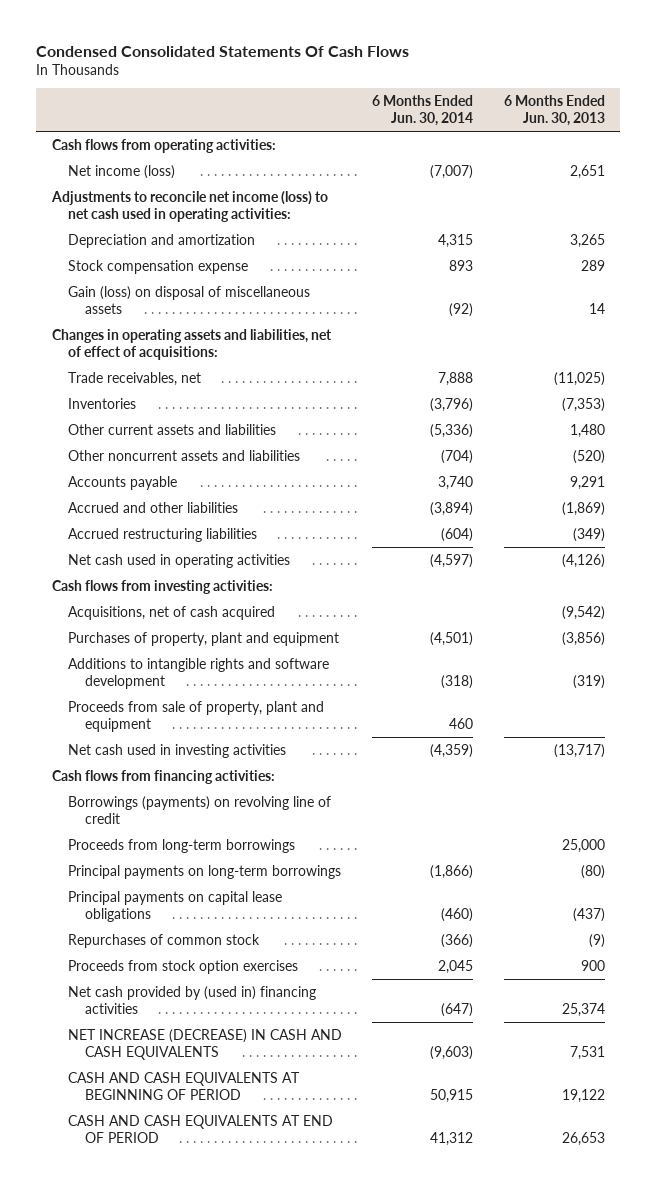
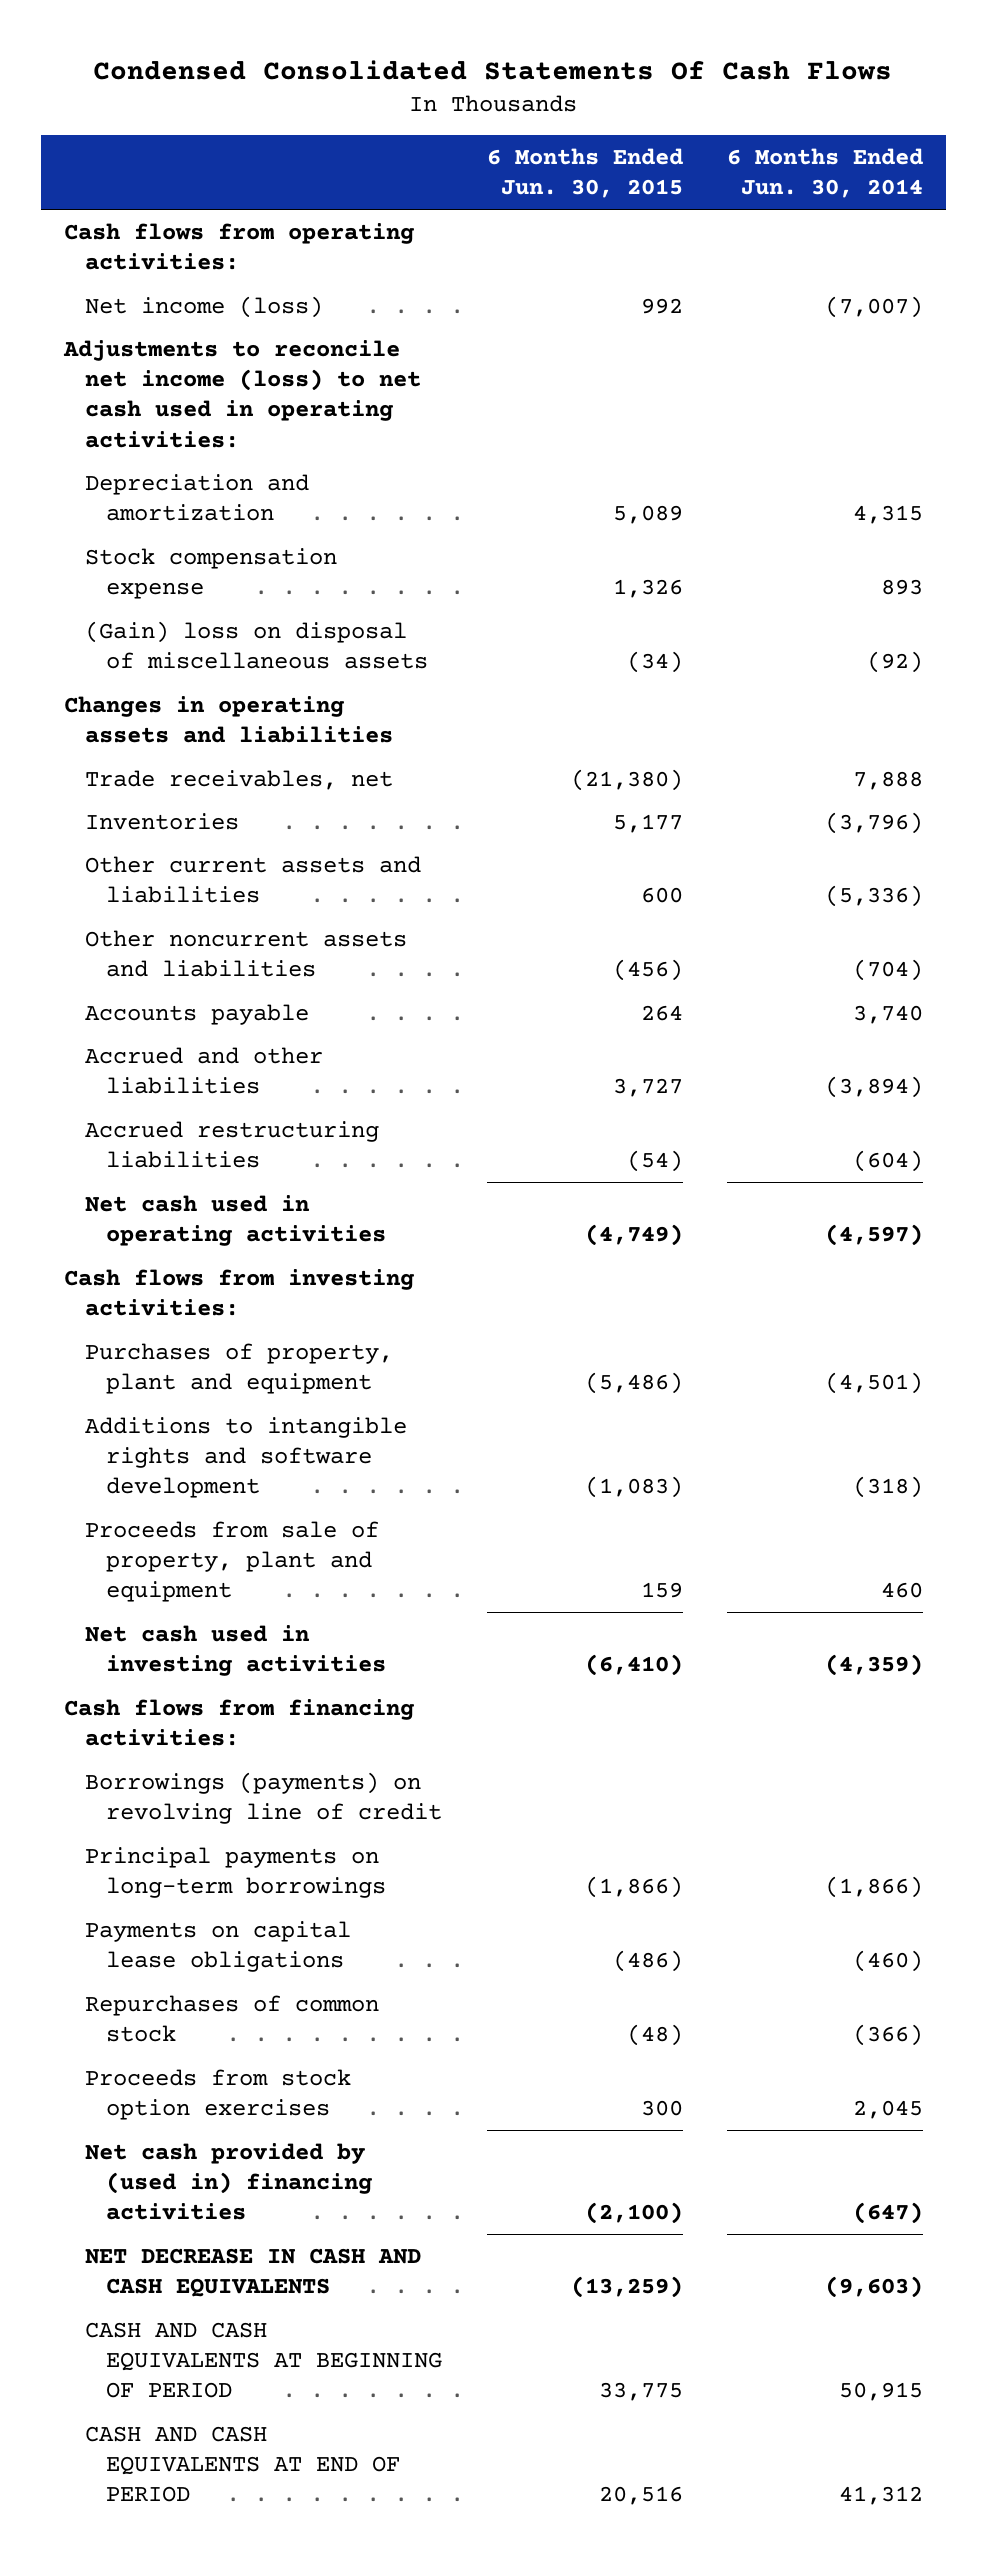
[503,95,605,127] 6 Months Ended Jun. 30, 2013 -> none
none -> [486,148,683,199] 6 Months Ended Jun. 30, 2015
[68,285,311,314] Gain (loss) on disposal of miscellaneous assets -> [84,620,428,670] (Gain) loss on disposal of miscellaneous assets
[51,328,332,360] Changes in operating assets and liabilities, net of effect of acquisitions: -> [63,695,393,744] Changes in operating assets and liabilities
[68,605,276,620] Acquisitions, net of cash acquired -> none
[68,838,296,853] Proceeds from long-term borrowings -> none
[68,890,283,922] Principal payments on capital lease obligations -> [84,1920,351,1973] Payments on capital lease obligations
[68,1028,343,1060] NET INCREASE (DECREASE) IN CASH AND CASH EQUIVALENTS -> [84,2247,421,2298] NET DECREASE IN CASH AND CASH EQUIVALENTS

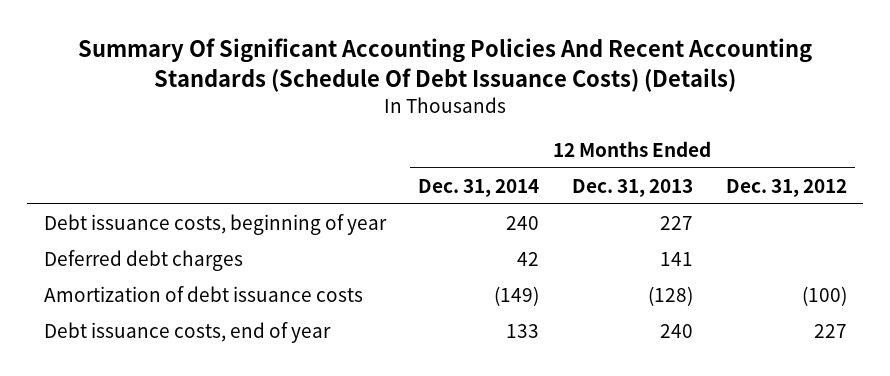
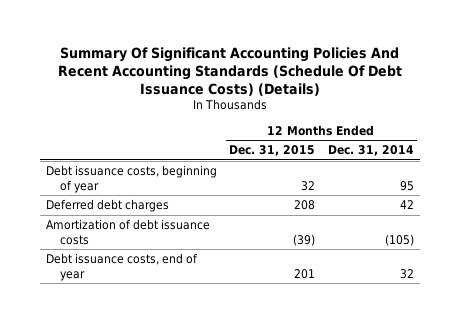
[571,178,693,197] Dec. 31, 2013 -> none
[725,178,847,197] Dec. 31, 2012 -> none
none -> [229,145,316,157] Dec. 31, 2015
[506,215,540,230] 240 -> [399,180,414,191] 95
[494,285,540,306] (149) -> [384,233,414,246] (105)
[506,323,540,338] 133 -> [399,268,414,279] 32

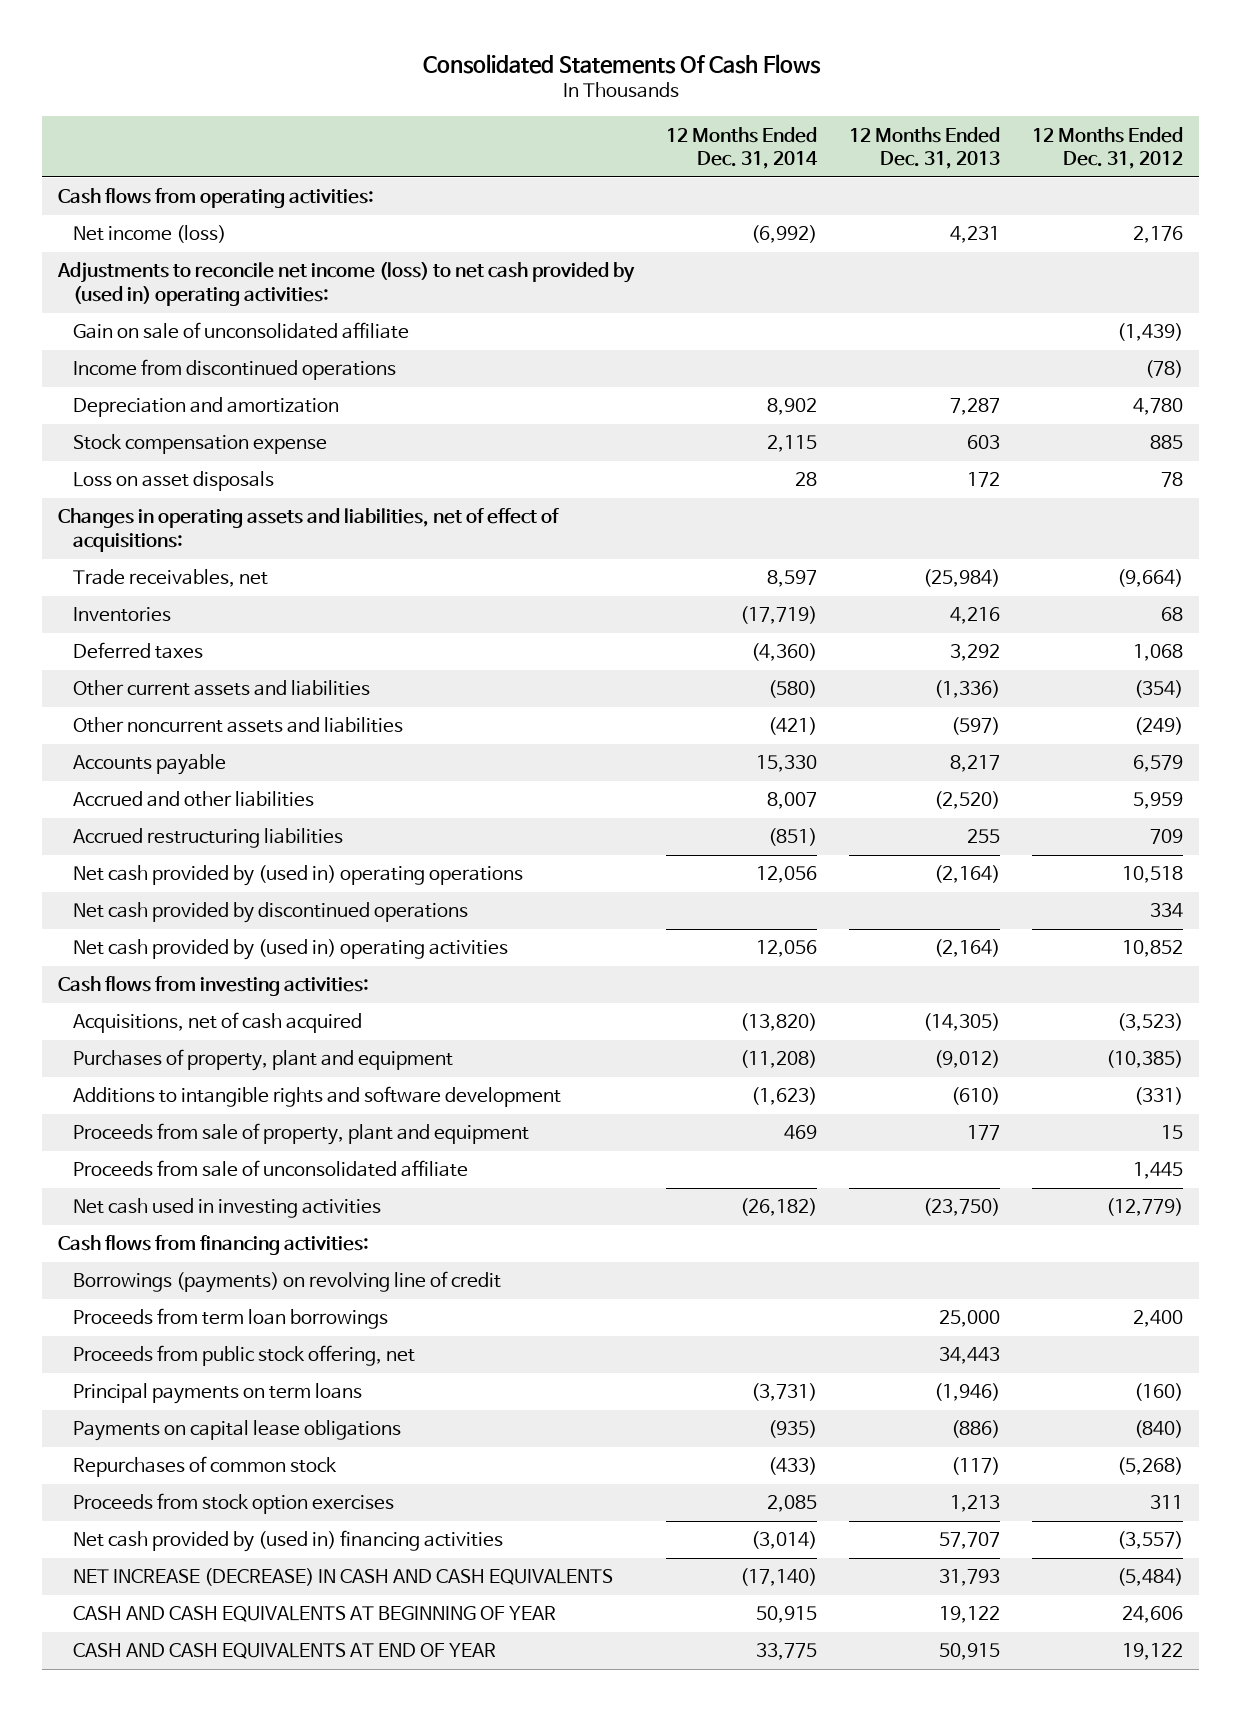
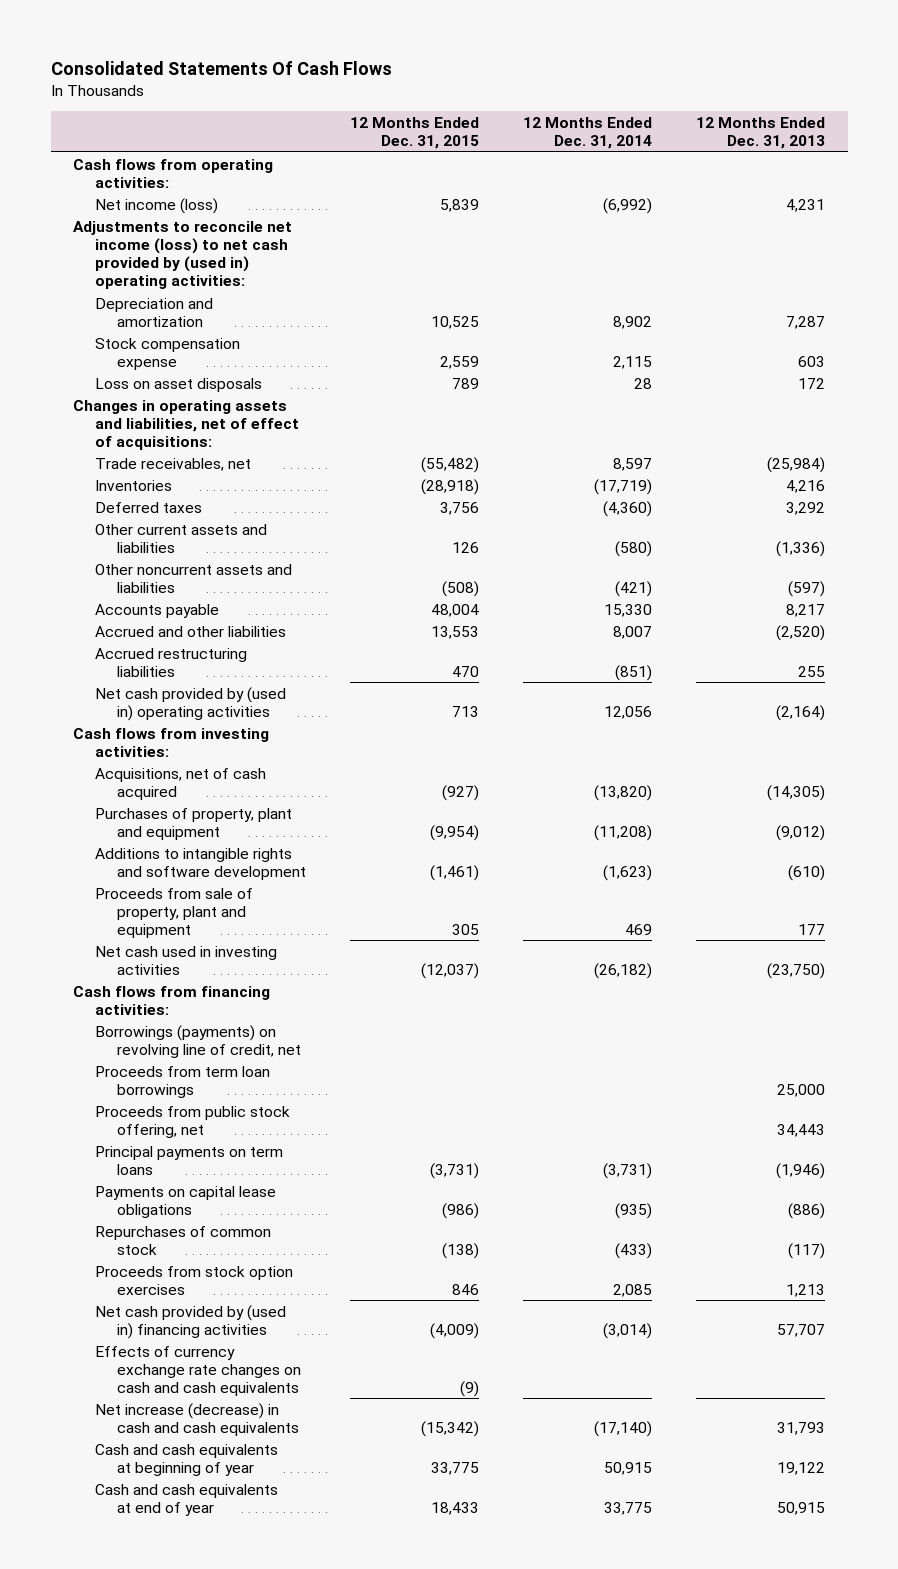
[1032,126,1184,170] 12 Months Ended Dec. 31, 2012 -> none
none -> [350,117,480,150] 12 Months Ended Dec. 31, 2015
[73,322,410,340] Gain on sale of unconsolidated affiliate -> none
[73,359,397,381] Income from discontinued operations -> none
[73,865,524,887] Net cash provided by (used in) operating operations -> none
[73,902,469,924] Net cash provided by discontinued operations -> none
[73,1160,469,1178] Proceeds from sale of unconsolidated affiliate -> none
[73,1271,502,1294] Borrowings (payments) on revolving line of credit -> [94,1024,301,1058] Borrowings (payments) on revolving line of credit, net
none -> [94,1345,301,1396] Effects of currency exchange rate changes on cash and cash equivalents
[73,1568,614,1587] NET INCREASE (DECREASE) IN CASH AND CASH EQUIVALENTS -> [94,1402,299,1436] Net increase (decrease) in cash and cash equivalents
[73,1606,557,1623] CASH AND CASH EQUIVALENTS AT BEGINNING OF YEAR -> [94,1443,278,1476] Cash and cash equivalents at beginning of year
[73,1643,497,1660] CASH AND CASH EQUIVALENTS AT END OF YEAR -> [94,1483,278,1516] Cash and cash equivalents at end of year

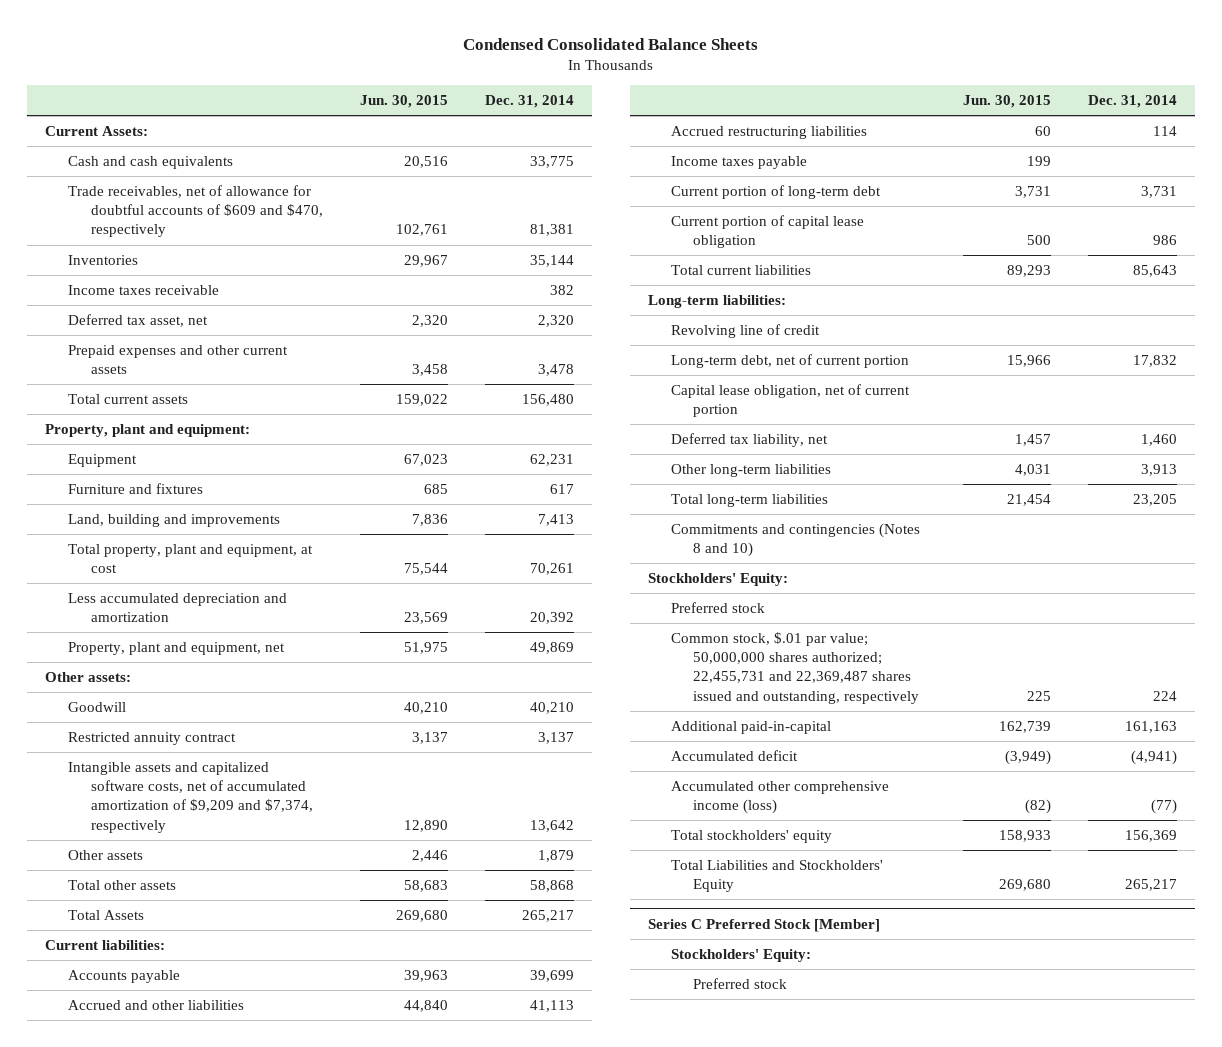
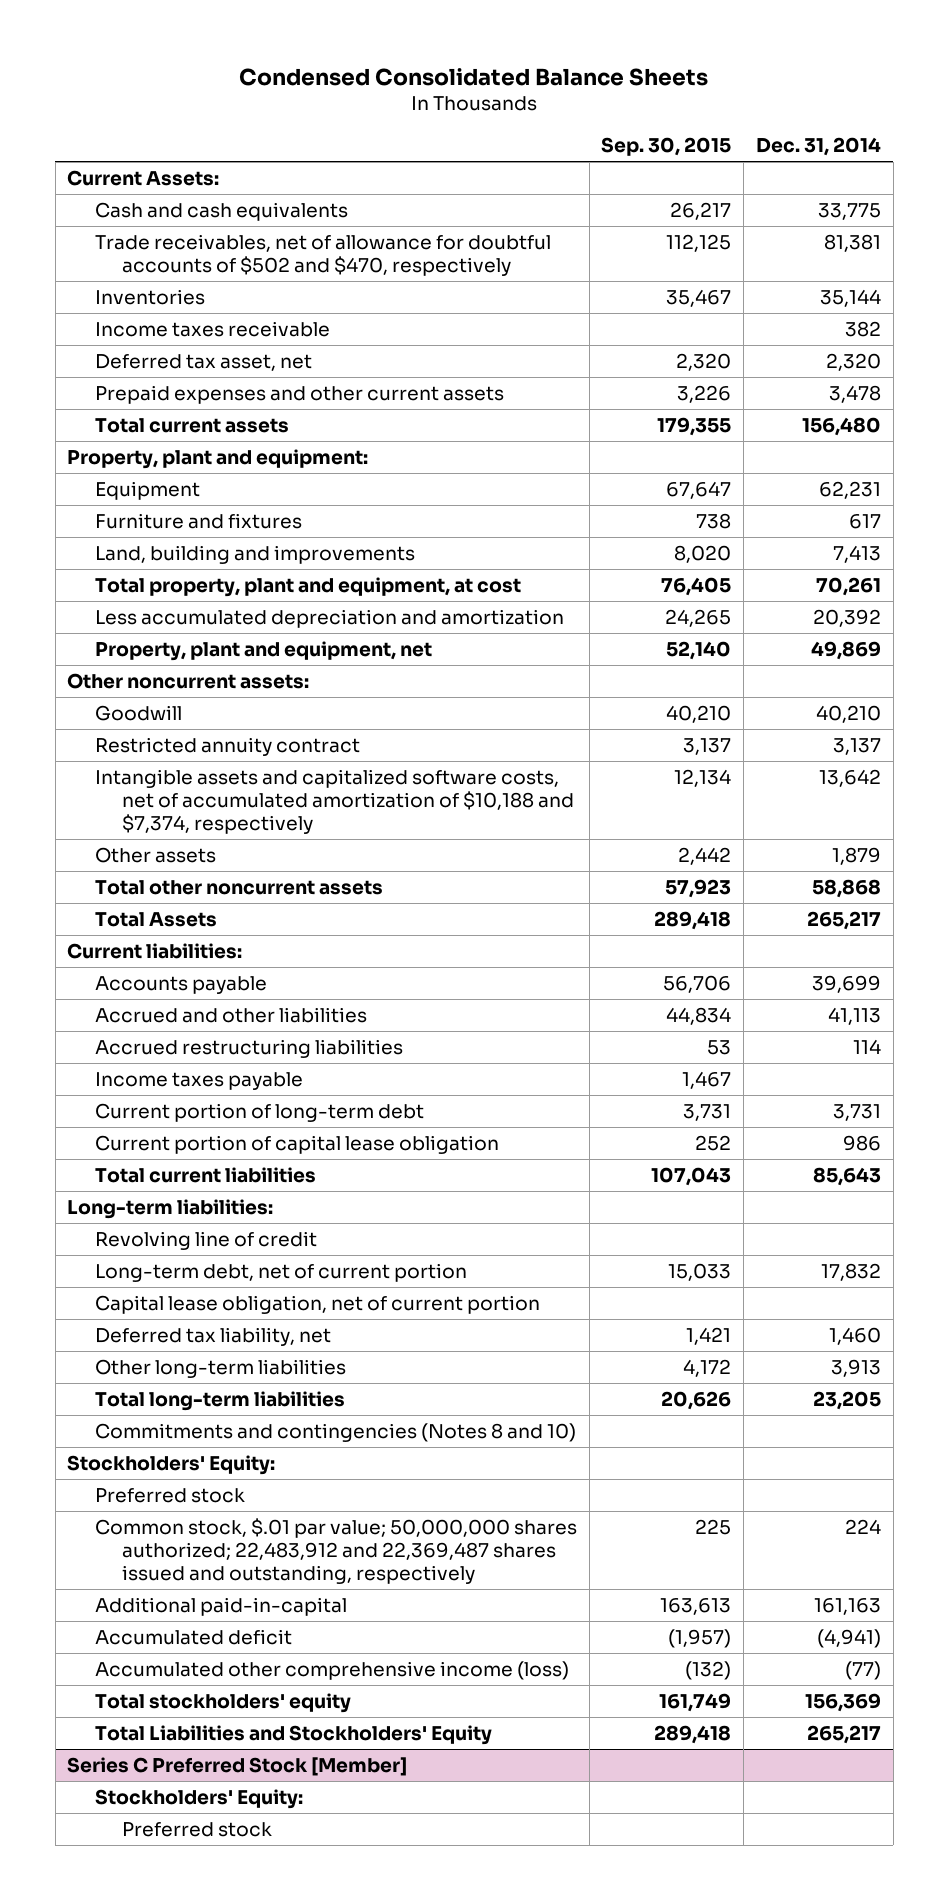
[359,95,448,109] Jun. 30, 2015 -> none
none -> [601,137,732,157] Sep. 30, 2015
[68,184,323,238] Trade receivables, net of allowance for doubtful accounts of $609 and $470, respectively -> [94,234,551,276] Trade receivables, net of allowance for doubtful accounts of $502 and $470, respectively
[45,671,132,682] Other assets: -> [67,673,310,690] Other noncurrent assets:
[68,761,313,833] Intangible assets and capitalized software costs, net of accumulated amortization of $9,209 and $7,374, respectively -> [94,769,575,834] Intangible assets and capitalized software costs, net of accumulated amortization of $10,188 and $7,374, respectively
[68,879,177,890] Total other assets -> [94,880,383,896] Total other noncurrent assets
[670,631,920,704] Common stock, $.01 par value; 50,000,000 shares authorized; 22,455,731 and 22,369,487 shares issued and outstanding, respectively -> [94,1518,577,1584] Common stock, $.01 par value; 50,000,000 shares authorized; 22,483,912 and 22,369,487 shares issued and outstanding, respectively

